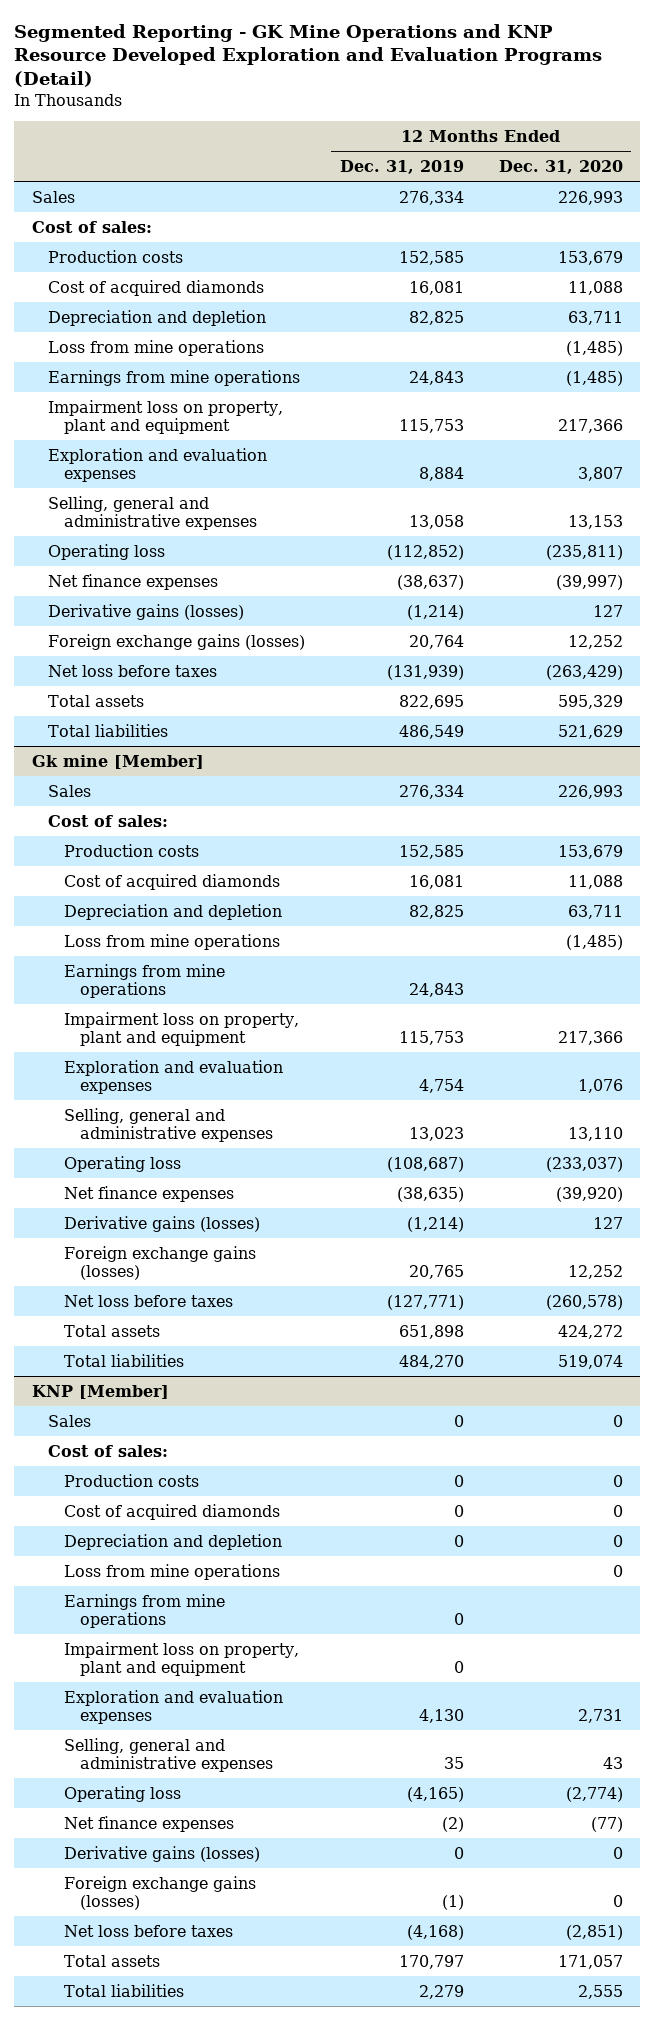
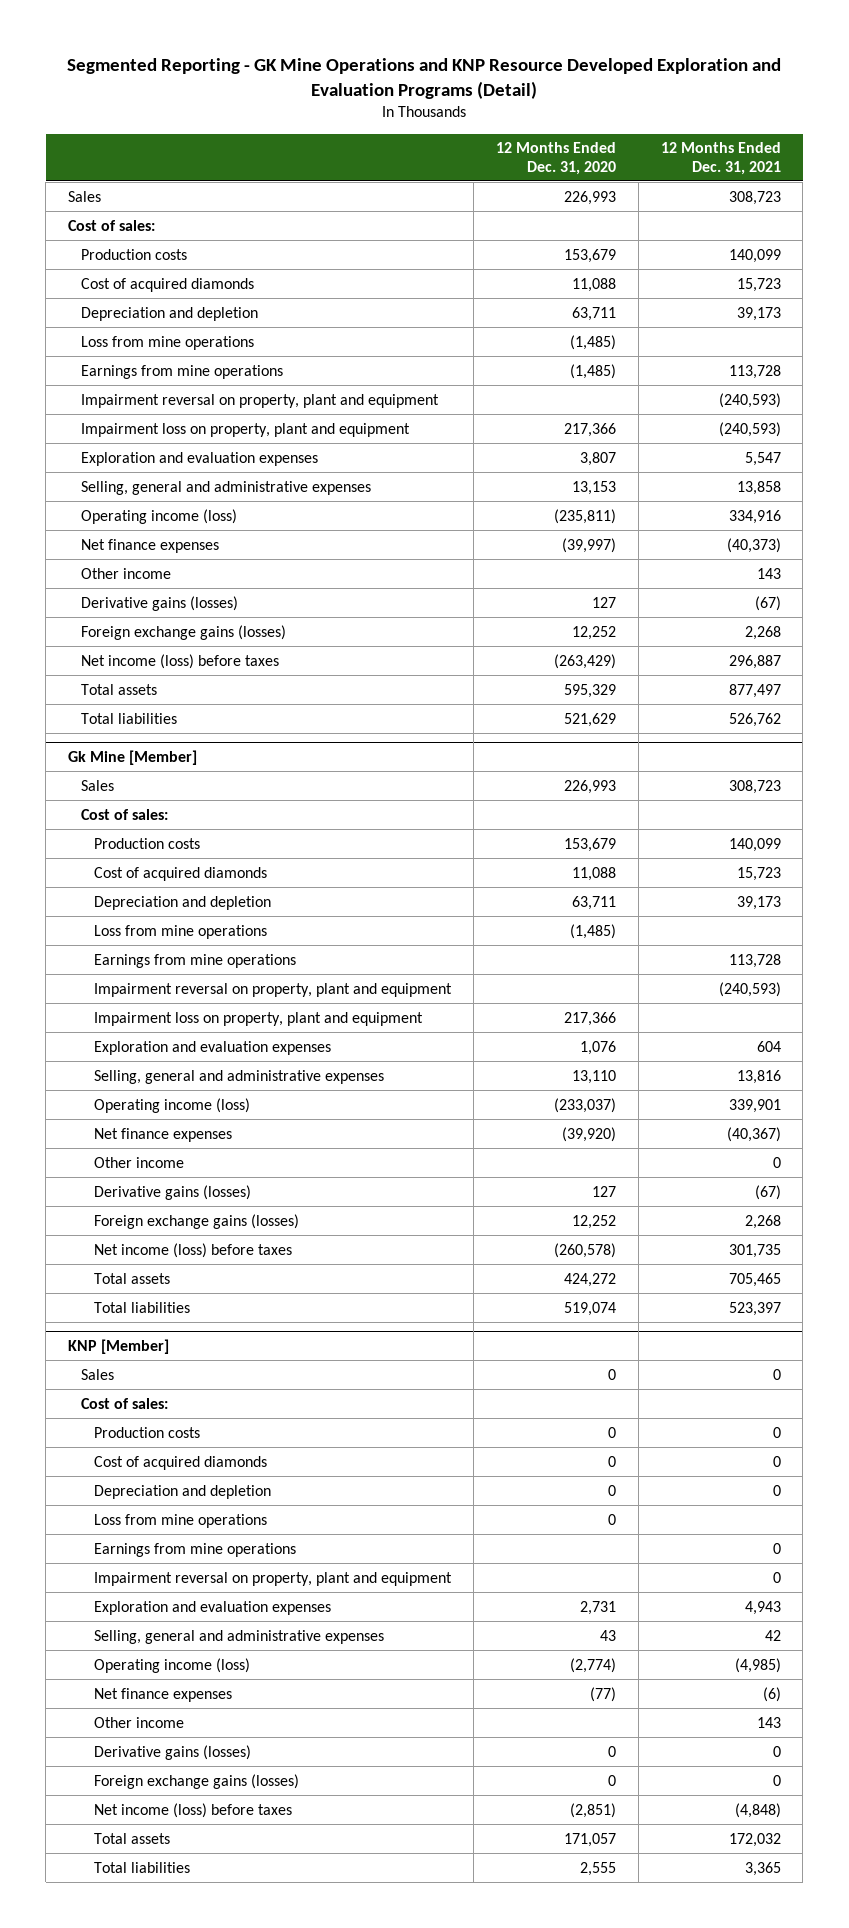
[339,159,464,174] Dec. 31, 2019 -> none
none -> [660,142,781,175] 12 Months Ended Dec. 31, 2021
none -> [81,393,440,408] Impairment reversal on property, plant and equipment
[47,543,165,560] Operating loss -> [81,508,238,524] Operating income (loss)
none -> [81,567,172,579] Other income
[47,664,217,677] Net loss before taxes -> [81,653,280,669] Net income (loss) before taxes
[31,754,204,769] Gk mine [Member] -> [68,749,198,765] Gk Mine [Member]
none -> [94,982,453,997] Impairment reversal on property, plant and equipment
[64,1155,182,1172] Operating loss -> [94,1097,251,1113] Operating income (loss)
none -> [94,1156,185,1168] Other income
[64,1294,234,1307] Net loss before taxes -> [94,1242,293,1258] Net income (loss) before taxes
[64,1641,300,1676] Impairment loss on property, plant and equipment -> [94,1571,453,1586] Impairment reversal on property, plant and equipment
[64,1785,182,1802] Operating loss -> [94,1657,251,1673] Operating income (loss)
none -> [94,1716,185,1728] Other income
[64,1924,234,1937] Net loss before taxes -> [94,1802,293,1818] Net income (loss) before taxes

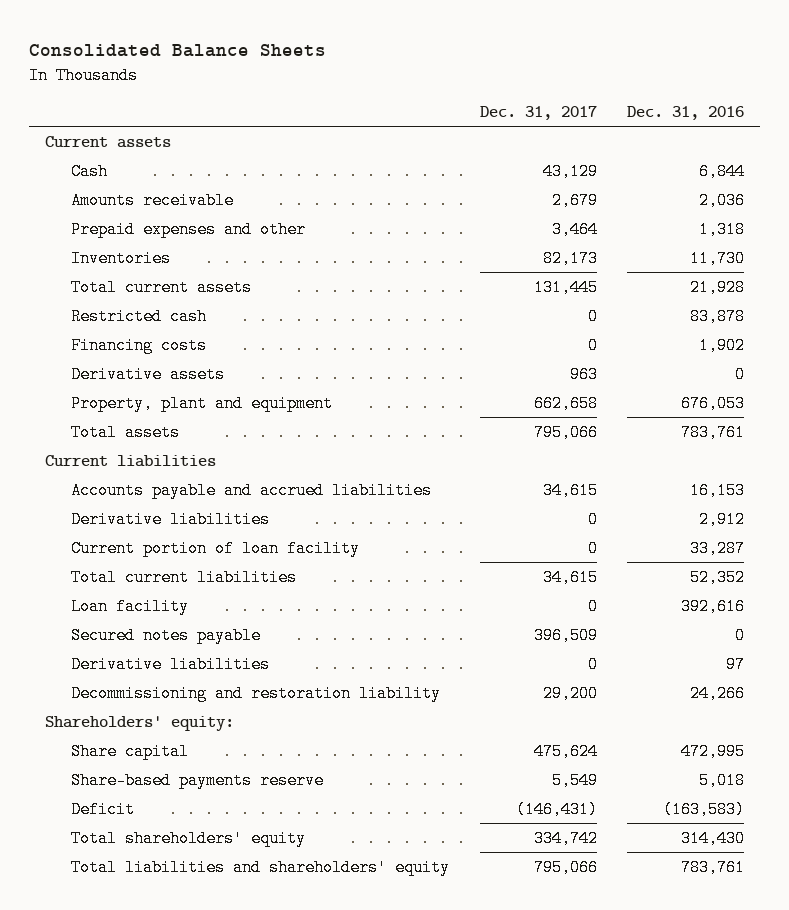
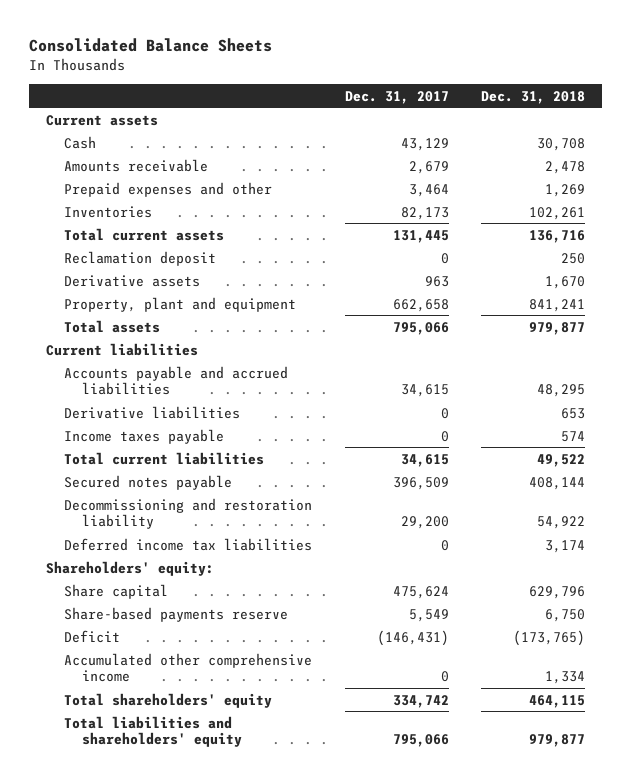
[627,106,745,121] Dec. 31, 2016 -> none
none -> [481,90,586,104] Dec. 31, 2018
[71,307,208,325] Restricted cash -> none
[71,336,208,354] Financing costs -> none
none -> [64,250,217,266] Reclamation deposit
[71,539,361,557] Current portion of loan facility -> none
none -> [64,428,225,444] Income taxes payable
[71,597,190,615] Loan facility -> none
[71,655,271,673] Derivative liabilities -> none
none -> [64,537,313,551] Deferred income tax liabilities
none -> [64,652,313,683] Accumulated other comprehensive income

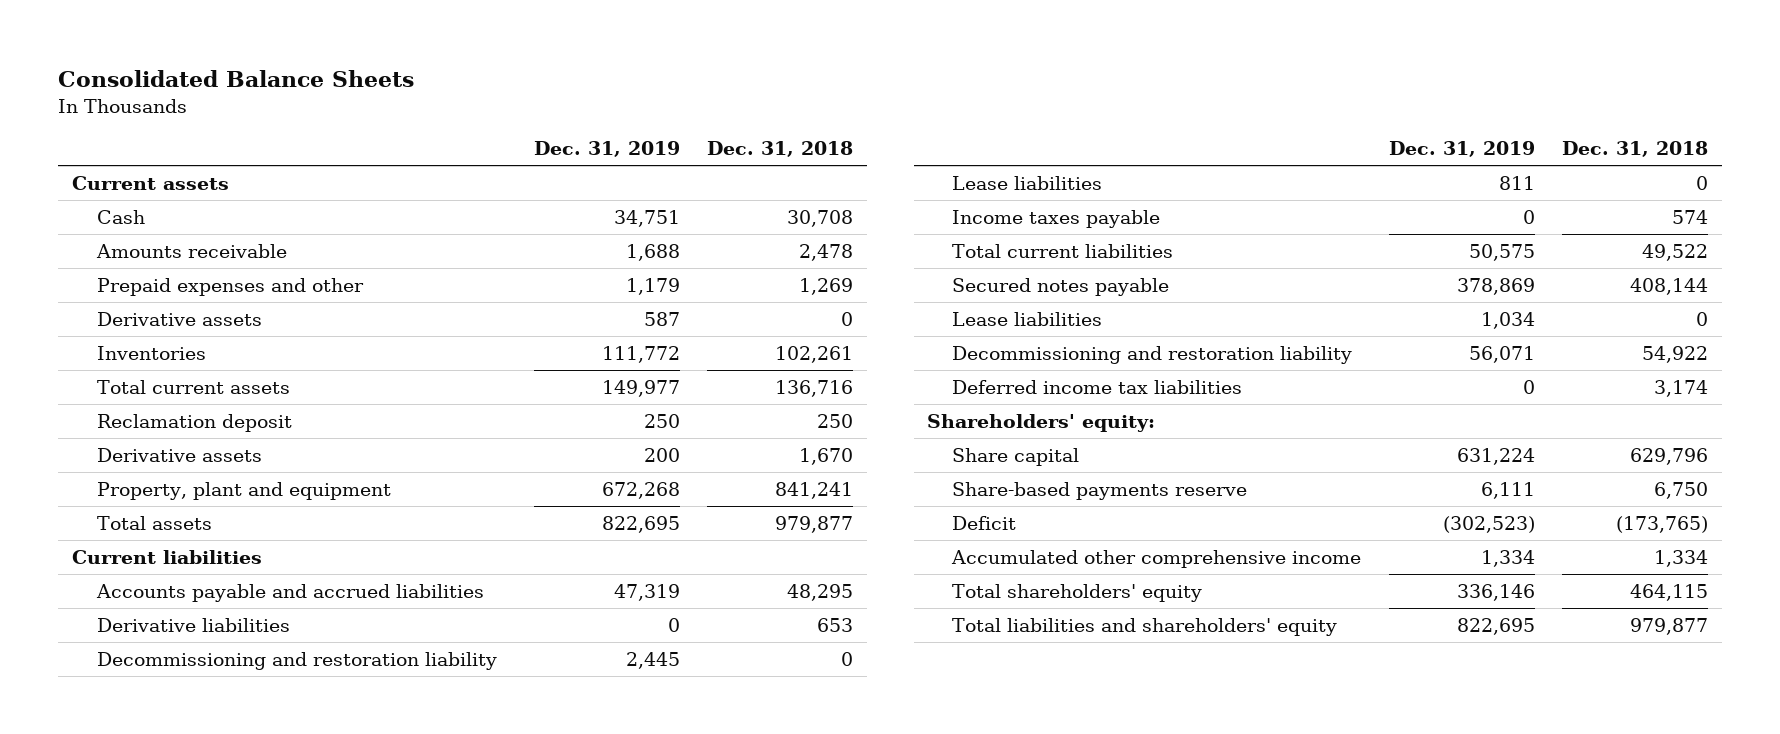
[344,90,449,104] Dec. 31, 2017 -> none
none -> [533,141,680,158] Dec. 31, 2019
none -> [97,311,263,326] Derivative assets
none -> [97,651,498,670] Decommissioning and restoration liability
none -> [952,175,1103,190] Lease liabilities
none -> [952,311,1103,326] Lease liabilities

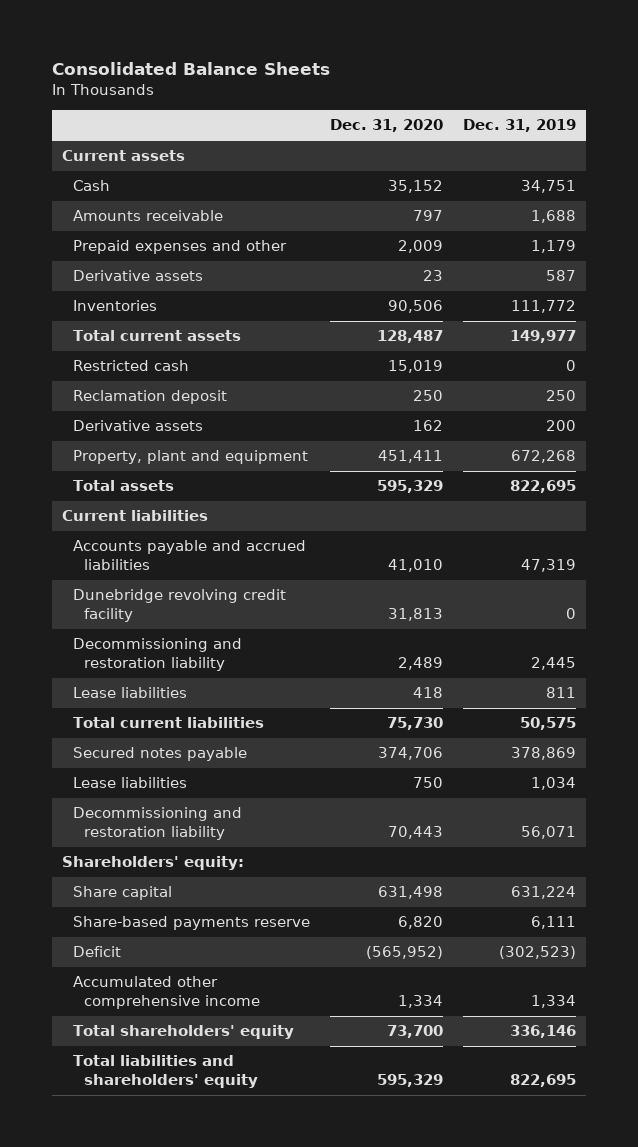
[707,141,854,158] Dec. 31, 2018 -> none
none -> [329,119,443,133] Dec. 31, 2020
none -> [72,360,189,372] Restricted cash
[97,617,291,632] Derivative liabilities -> none
none -> [72,589,286,623] Dunebridge revolving credit facility
[952,209,1161,228] Income taxes payable -> none
[952,379,1243,394] Deferred income tax liabilities -> none

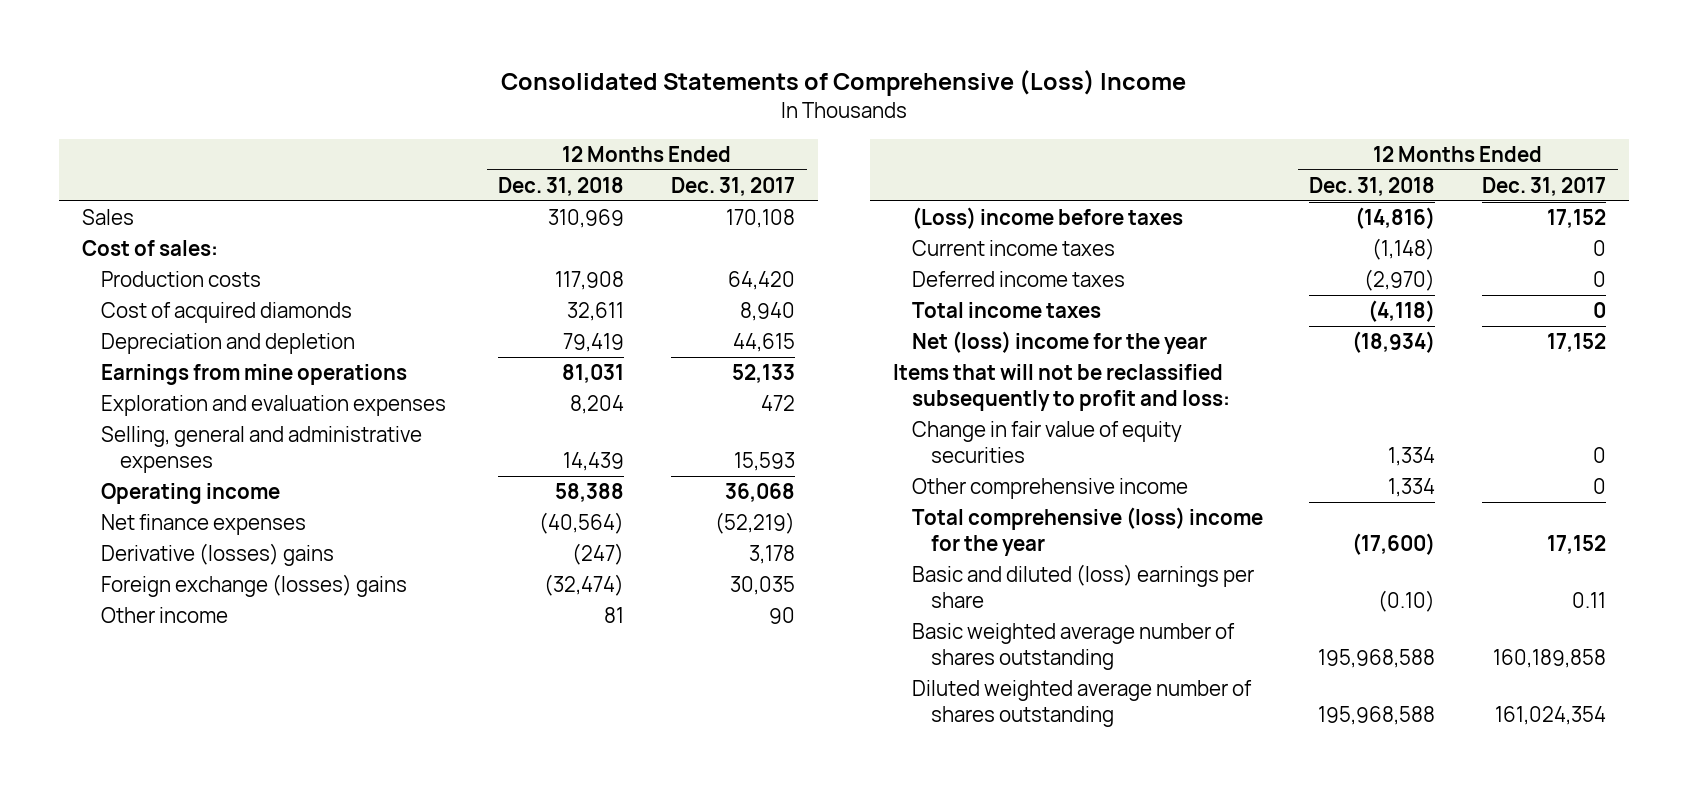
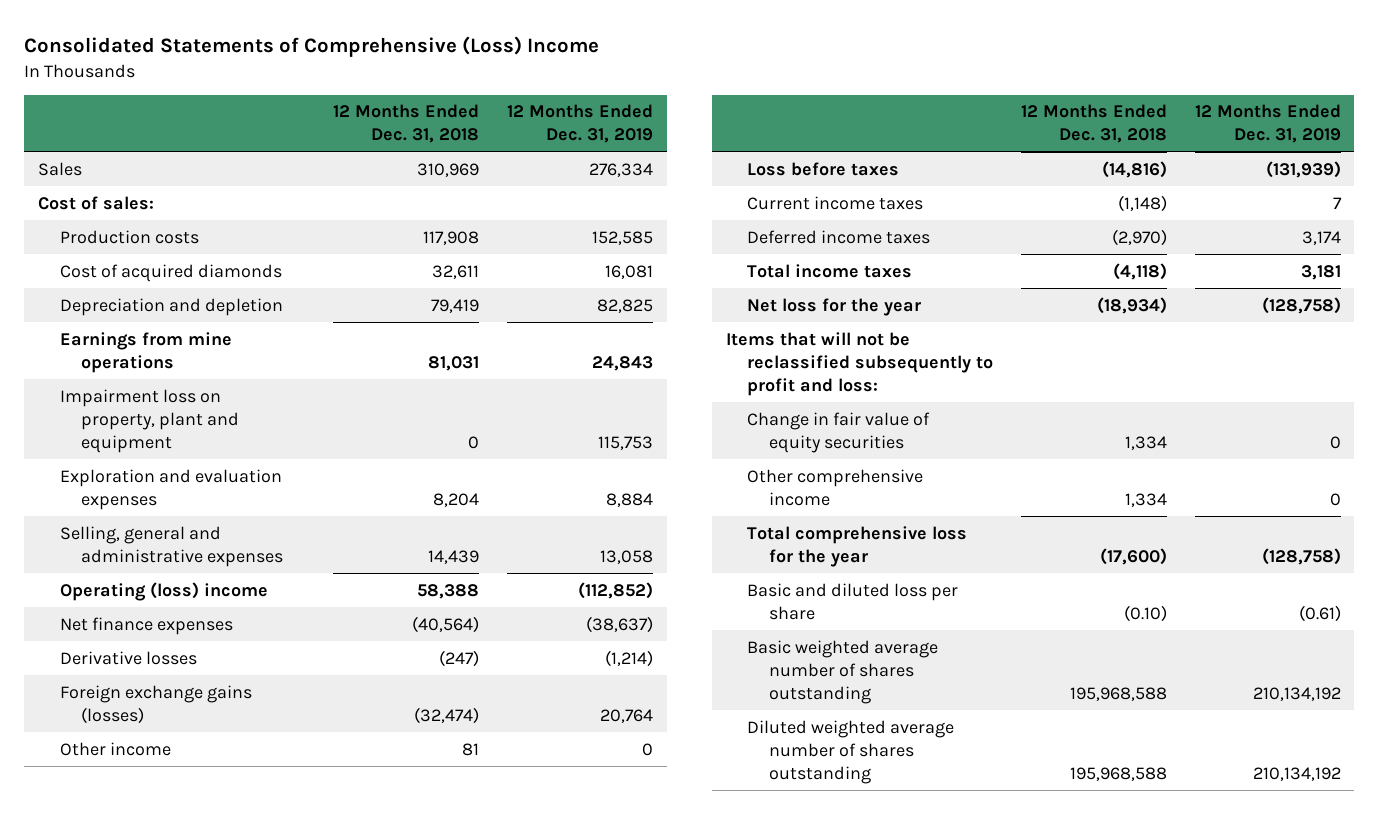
[671,176,796,196] Dec. 31, 2017 -> none
none -> [507,104,654,144] 12 Months Ended Dec. 31, 2019
none -> [59,388,240,453] Impairment loss on property, plant and equipment
[100,482,280,504] Operating income -> [59,581,268,601] Operating (loss) income
[100,542,334,566] Derivative (losses) gains -> [59,650,197,665] Derivative losses
[100,573,407,597] Foreign exchange (losses) gains -> [59,684,252,724] Foreign exchange gains (losses)
[911,206,1183,229] (Loss) income before taxes -> [747,161,900,176] Loss before taxes
[911,330,1207,354] Net (loss) income for the year -> [747,297,922,316] Net loss for the year
[911,506,1263,556] Total comprehensive (loss) income for the year -> [747,525,968,567] Total comprehensive loss for the year
[911,563,1254,608] Basic and diluted (loss) earnings per share -> [747,582,959,620] Basic and diluted loss per share

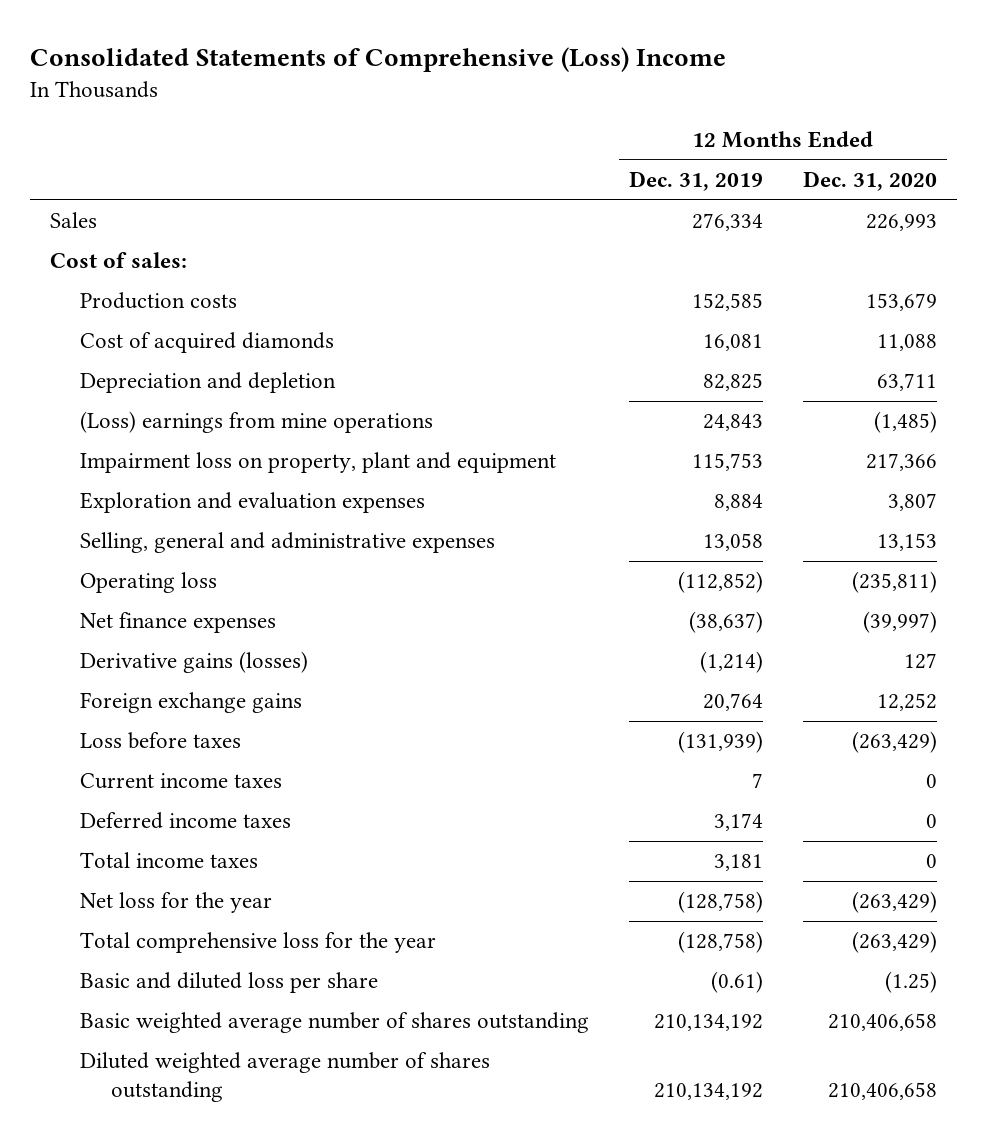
[333,104,480,144] 12 Months Ended Dec. 31, 2018 -> none
none -> [802,171,937,192] Dec. 31, 2020
[59,331,232,373] Earnings from mine operations -> [80,411,434,434] (Loss) earnings from mine operations
[59,581,268,601] Operating (loss) income -> [80,572,218,594] Operating loss
[59,741,171,756] Other income -> none
[59,650,197,665] Derivative losses -> [80,651,309,674] Derivative gains (losses)
[59,684,252,724] Foreign exchange gains (losses) -> [80,692,303,714] Foreign exchange gains
[725,331,994,396] Items that will not be reclassified subsequently to profit and loss: -> none
[747,411,931,453] Change in fair value of equity securities -> none
[747,468,924,506] Other comprehensive income -> none

